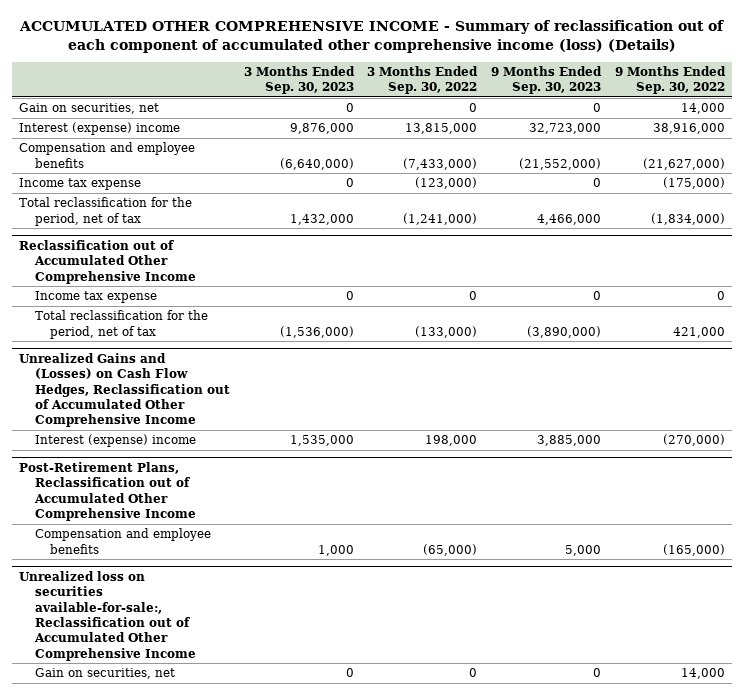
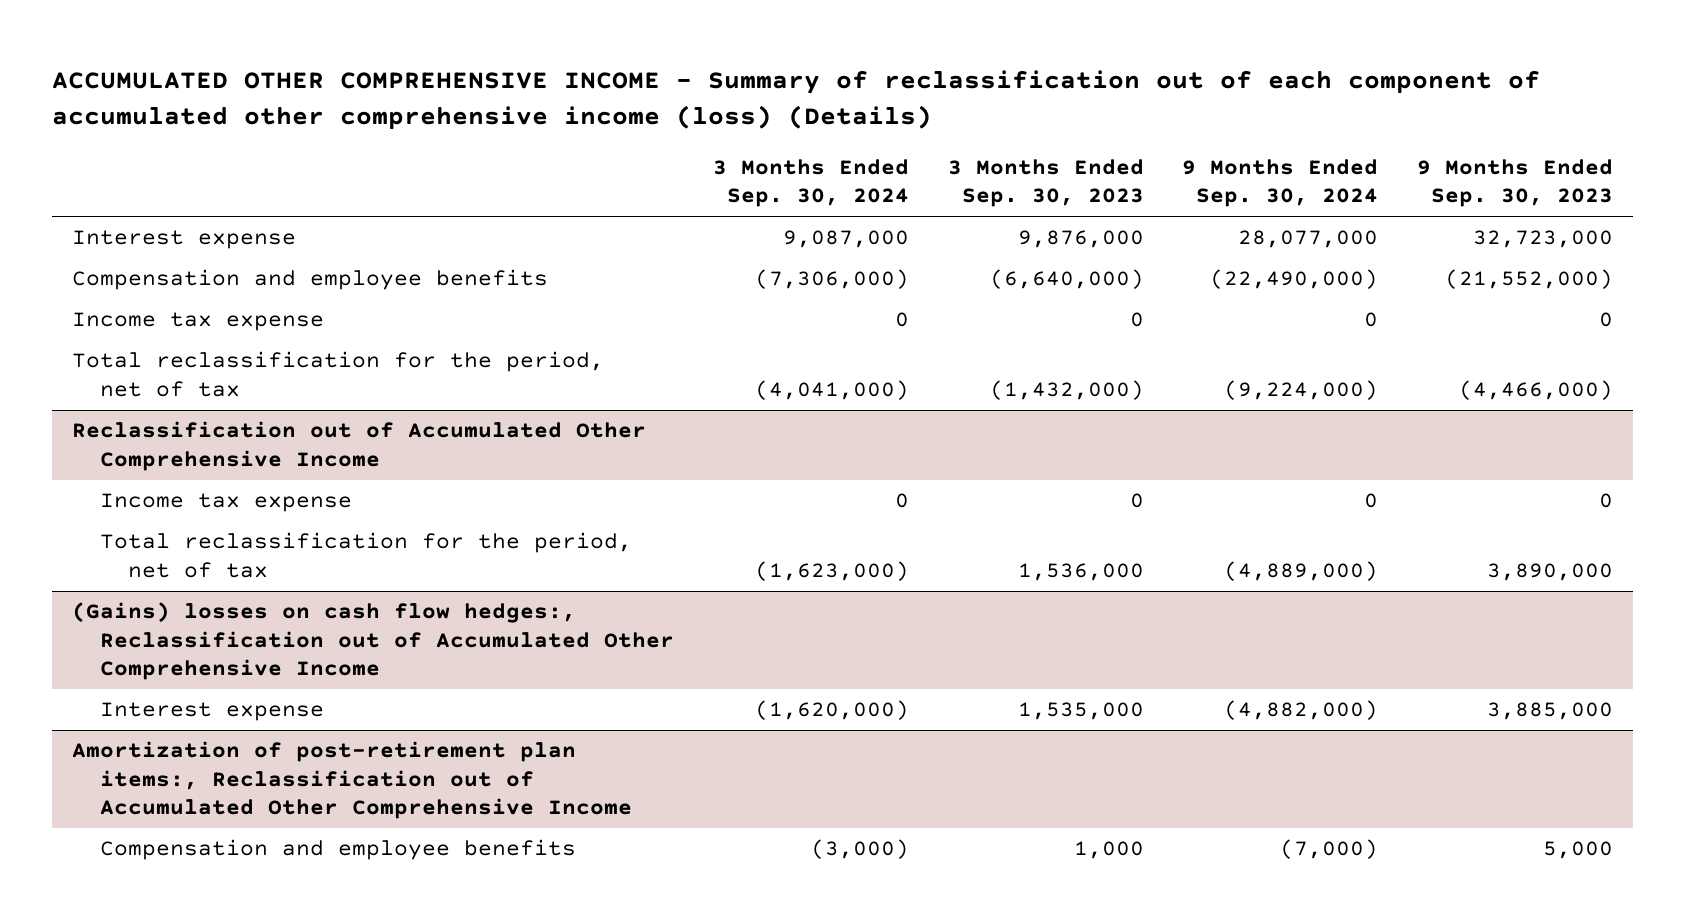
[367,66,479,95] 3 Months Ended Sep. 30, 2022 -> none
[615,66,727,95] 9 Months Ended Sep. 30, 2022 -> none
none -> [712,159,909,208] 3 Months Ended Sep. 30, 2024
none -> [1182,159,1379,208] 9 Months Ended Sep. 30, 2024
[19,103,160,115] Gain on securities, net -> none
[19,122,181,136] Interest (expense) income -> [71,230,296,250] Interest expense
[289,213,354,225] 1,432,000 -> [989,379,1144,400] (1,432,000)
[537,213,602,225] 4,466,000 -> [1459,379,1614,400] (4,466,000)
[279,325,354,338] (1,536,000) -> [1017,562,1144,581] 1,536,000
[527,325,602,338] (3,890,000) -> [1487,562,1614,581] 3,890,000
[19,353,230,428] Unrealized Gains and (Losses) on Cash Flow Hedges, Reclassification out of Accumulated Other Comprehensive Income -> [71,602,674,680] (Gains) losses on cash flow hedges:, Reclassification out of Accumulated Other Comprehensive Income
[34,434,196,448] Interest (expense) income -> [99,702,324,722] Interest expense
[19,462,196,522] Post-Retirement Plans, Reclassification out of Accumulated Other Comprehensive Income -> [71,741,632,819] Amortization of post-retirement plan items:, Reclassification out of Accumulated Other Comprehensive Income
[19,571,196,661] Unrealized loss on securities available-for-sale:, Reclassification out of Accumulated Other Comprehensive Income -> none
[34,668,175,680] Gain on securities, net -> none

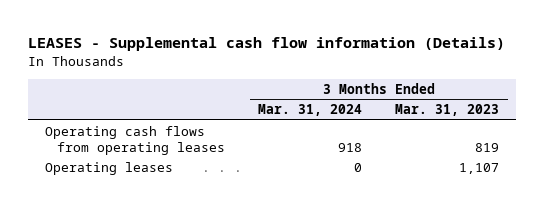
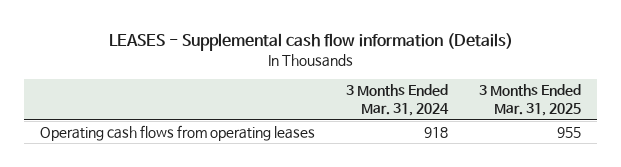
[395,104,500,117] Mar. 31, 2023 -> none
none -> [479,84,582,117] 3 Months Ended Mar. 31, 2025
[44,161,173,175] Operating leases -> none

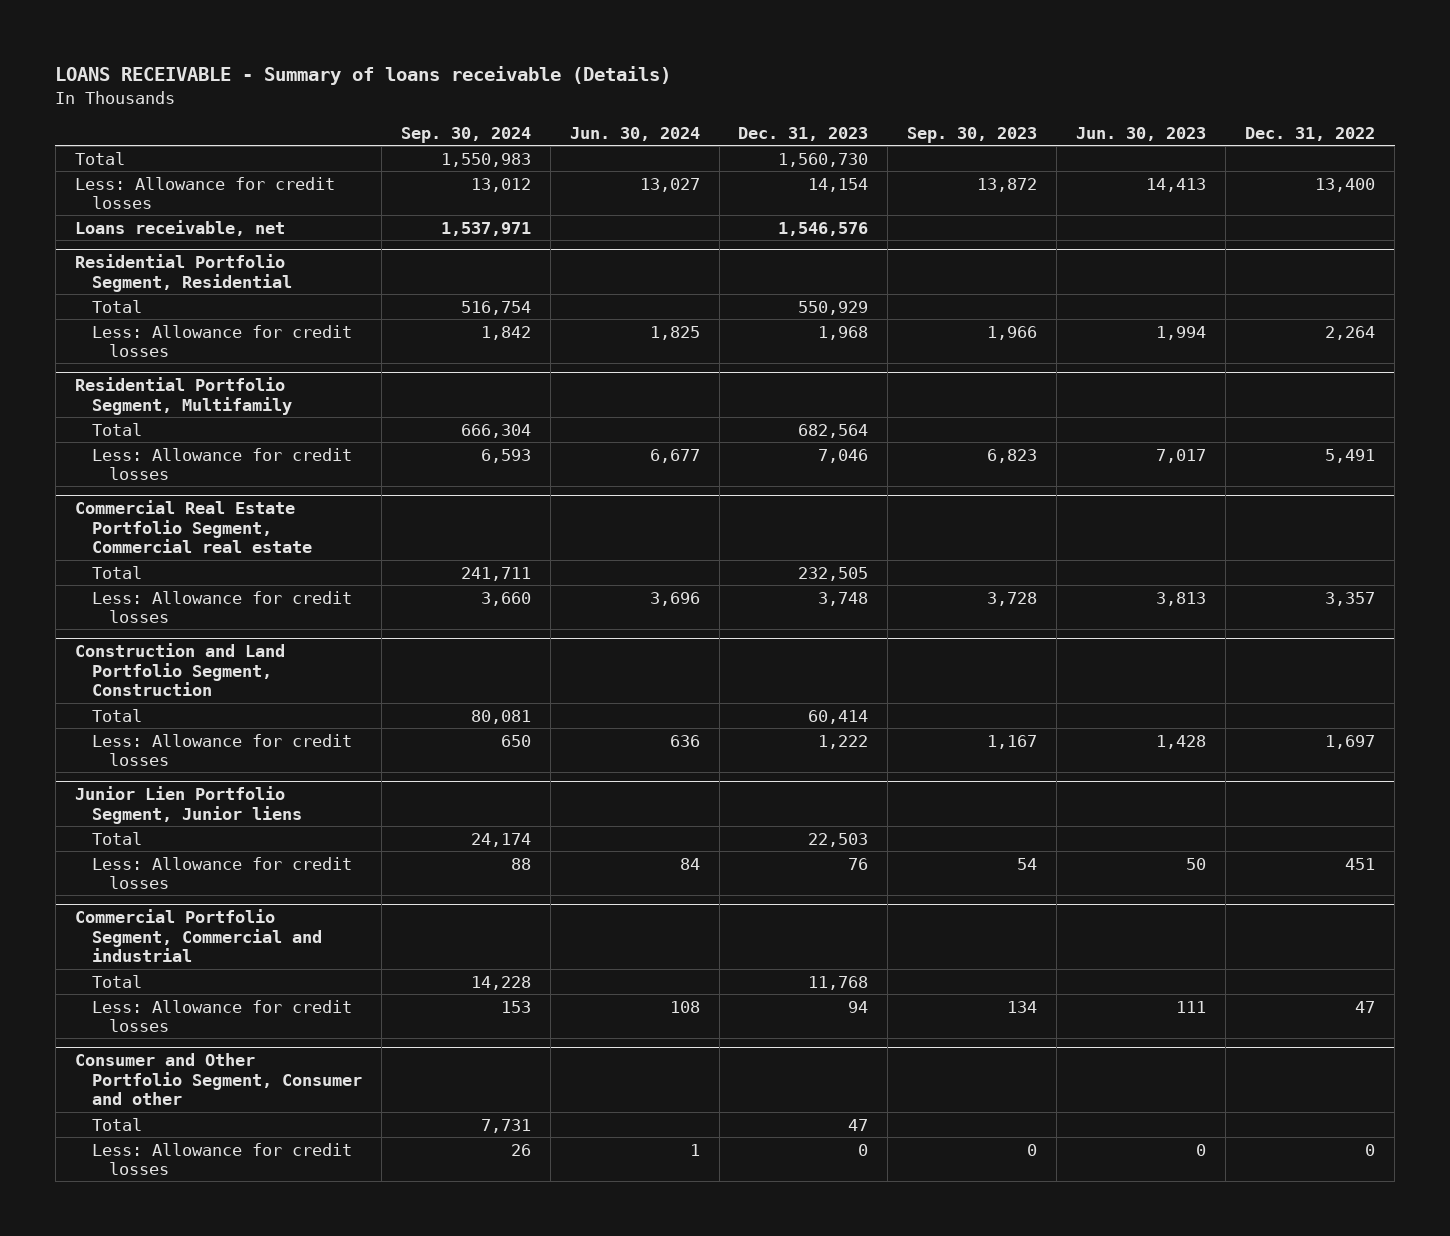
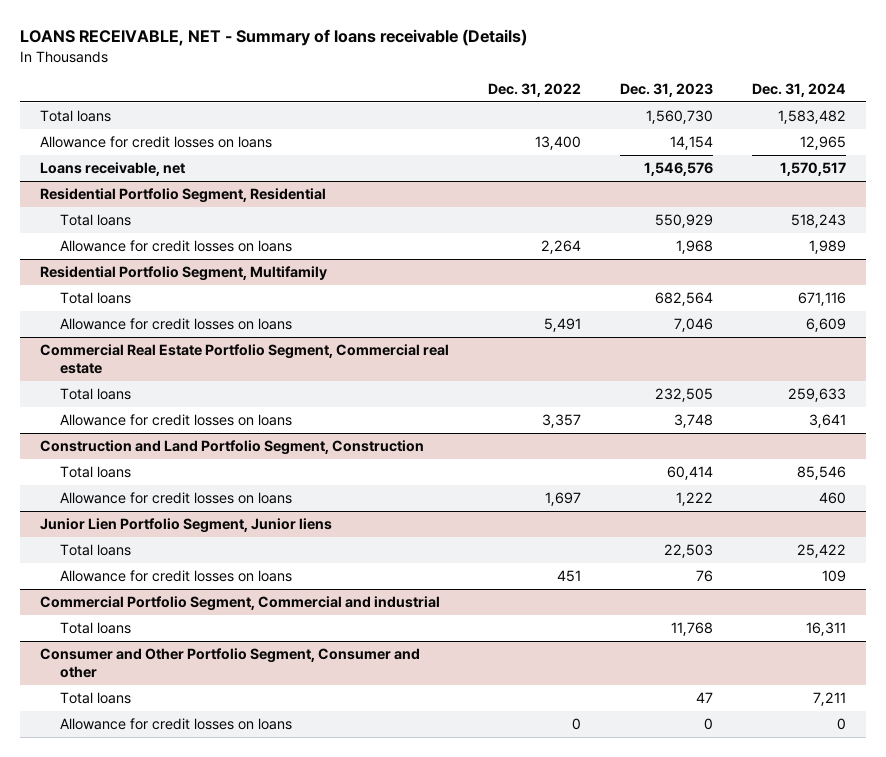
[55,66,672,86] LOANS RECEIVABLE - Summary of loans receivable (Details) -> [20,29,528,47] LOANS RECEIVABLE, NET - Summary of loans receivable (Details)
[400,126,531,143] Sep. 30, 2024 -> none
[569,126,700,141] Jun. 30, 2024 -> none
[907,126,1038,143] Sep. 30, 2023 -> none
[1076,126,1207,141] Jun. 30, 2023 -> none
none -> [752,82,847,97] Dec. 31, 2024
[74,151,125,165] Total -> [39,109,111,122] Total loans
[74,176,335,210] Less: Allowance for credit losses -> [39,135,272,148] Allowance for credit losses on loans
[91,299,142,313] Total -> [60,213,132,226] Total loans
[91,324,352,358] Less: Allowance for credit losses -> [60,239,293,252] Allowance for credit losses on loans
[91,422,142,436] Total -> [60,291,132,304] Total loans
[91,447,352,481] Less: Allowance for credit losses -> [60,317,293,330] Allowance for credit losses on loans
[91,565,142,579] Total -> [60,387,132,400] Total loans
[91,590,352,624] Less: Allowance for credit losses -> [60,413,293,426] Allowance for credit losses on loans
[91,708,142,722] Total -> [60,465,132,478] Total loans
[91,733,352,767] Less: Allowance for credit losses -> [60,491,293,504] Allowance for credit losses on loans
[91,831,142,845] Total -> [60,543,132,556] Total loans
[91,856,352,890] Less: Allowance for credit losses -> [60,569,293,582] Allowance for credit losses on loans
[91,999,352,1033] Less: Allowance for credit losses -> none
[91,974,142,988] Total -> [60,621,132,634] Total loans
[91,1117,142,1131] Total -> [60,691,132,704] Total loans
[91,1142,352,1176] Less: Allowance for credit losses -> [60,717,293,730] Allowance for credit losses on loans

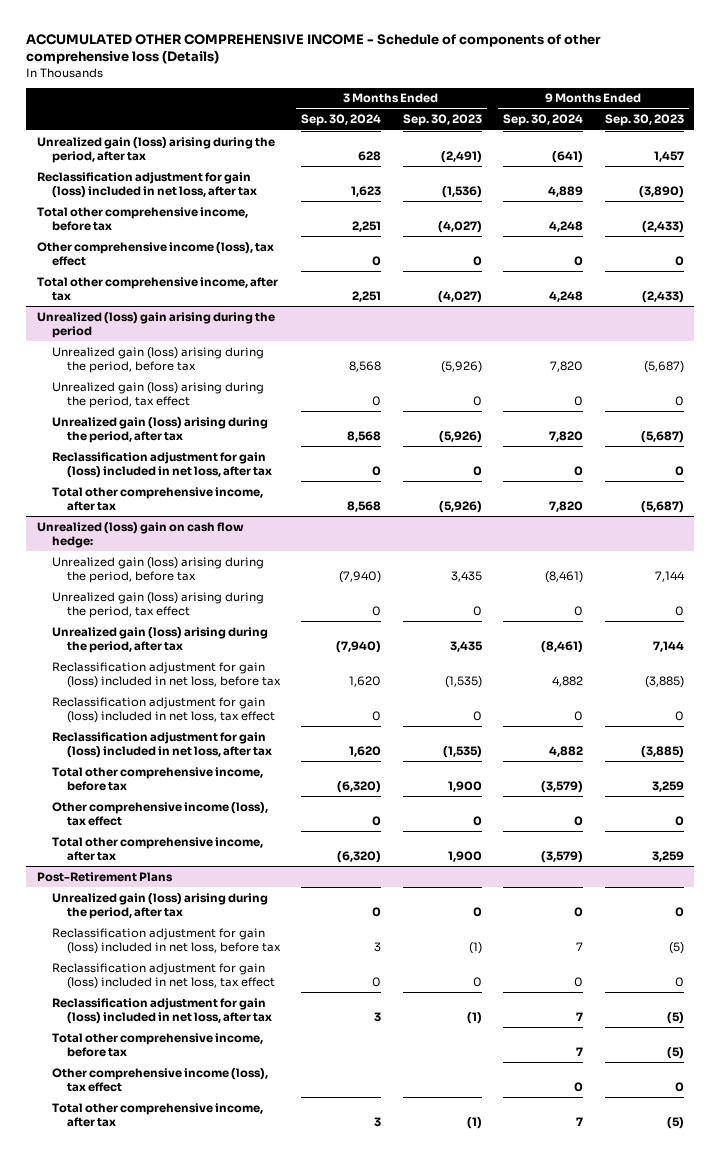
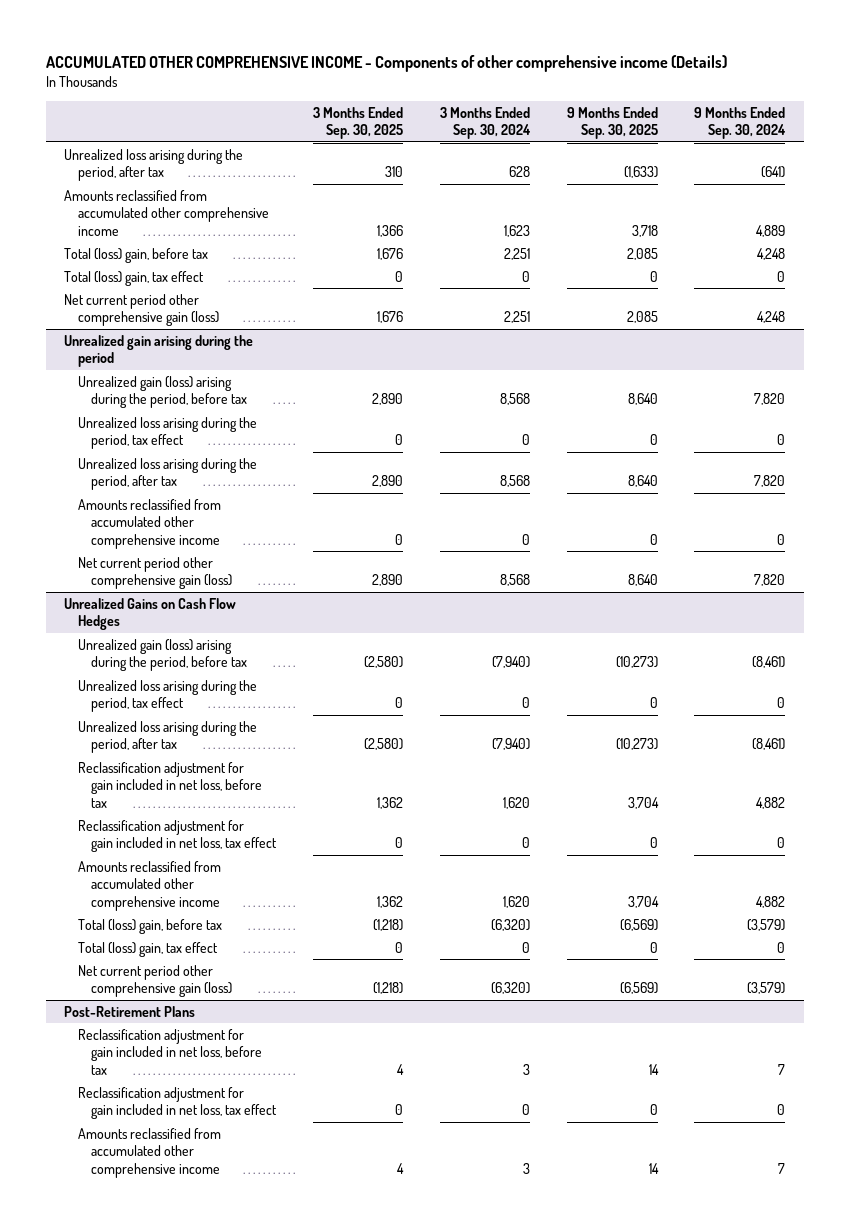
[25,33,601,65] ACCUMULATED OTHER COMPREHENSIVE INCOME - Schedule of components of other comprehensive loss (Details) -> [45,54,727,72] ACCUMULATED OTHER COMPREHENSIVE INCOME - Components of other comprehensive income (Details)
[402,114,482,127] Sep. 30, 2023 -> none
[604,114,684,127] Sep. 30, 2023 -> none
none -> [313,106,404,140] 3 Months Ended Sep. 30, 2025
none -> [566,106,658,140] 9 Months Ended Sep. 30, 2025
[36,136,275,164] Unrealized gain (loss) arising during the period, after tax -> [64,148,244,182] Unrealized loss arising during the period, after tax
[36,171,257,199] Reclassification adjustment for gain (loss) included in net loss, after tax -> [64,189,269,236] Amounts reclassified from accumulated other comprehensive income
[36,206,248,232] Total other comprehensive income, before tax -> [64,247,209,263] Total (loss) gain, before tax
[36,241,274,267] Other comprehensive income (loss), tax effect -> [64,270,205,286] Total (loss) gain, tax effect
[36,276,278,302] Total other comprehensive income, after tax -> [64,293,219,327] Net current period other comprehensive gain (loss)
[36,311,275,339] Unrealized (loss) gain arising during the period -> [64,334,254,368] Unrealized gain arising during the period
[51,381,264,409] Unrealized gain (loss) arising during the period, tax effect -> [77,416,257,450] Unrealized loss arising during the period, tax effect
[51,416,268,444] Unrealized gain (loss) arising during the period, after tax -> [77,457,257,491] Unrealized loss arising during the period, after tax
[51,451,272,479] Reclassification adjustment for gain (loss) included in net loss, after tax -> [77,498,221,549] Amounts reclassified from accumulated other comprehensive income
[51,486,263,512] Total other comprehensive income, after tax -> [77,556,233,590] Net current period other comprehensive gain (loss)
[36,521,244,549] Unrealized (loss) gain on cash flow hedge: -> [64,597,237,631] Unrealized Gains on Cash Flow Hedges
[51,591,264,619] Unrealized gain (loss) arising during the period, tax effect -> [77,679,257,713] Unrealized loss arising during the period, tax effect
[51,626,268,654] Unrealized gain (loss) arising during the period, after tax -> [77,720,257,754] Unrealized loss arising during the period, after tax
[51,661,281,689] Reclassification adjustment for gain (loss) included in net loss, before tax -> [77,761,263,808] Reclassification adjustment for gain included in net loss, before tax
[51,696,275,724] Reclassification adjustment for gain (loss) included in net loss, tax effect -> [77,819,278,853] Reclassification adjustment for gain included in net loss, tax effect
[51,731,272,759] Reclassification adjustment for gain (loss) included in net loss, after tax -> [77,860,221,911] Amounts reclassified from accumulated other comprehensive income
[51,766,263,792] Total other comprehensive income, before tax -> [77,918,222,934] Total (loss) gain, before tax
[51,801,268,827] Other comprehensive income (loss), tax effect -> [77,941,218,957] Total (loss) gain, tax effect
[51,836,263,862] Total other comprehensive income, after tax -> [77,964,233,998] Net current period other comprehensive gain (loss)
[51,892,268,920] Unrealized gain (loss) arising during the period, after tax -> none
[51,1032,263,1058] Total other comprehensive income, before tax -> none
[51,1067,268,1093] Other comprehensive income (loss), tax effect -> none
[51,1102,263,1128] Total other comprehensive income, after tax -> none
[51,927,281,955] Reclassification adjustment for gain (loss) included in net loss, before tax -> [77,1028,263,1075] Reclassification adjustment for gain included in net loss, before tax
[51,962,275,990] Reclassification adjustment for gain (loss) included in net loss, tax effect -> [77,1086,278,1120] Reclassification adjustment for gain included in net loss, tax effect
[51,997,272,1025] Reclassification adjustment for gain (loss) included in net loss, after tax -> [77,1127,221,1178] Amounts reclassified from accumulated other comprehensive income

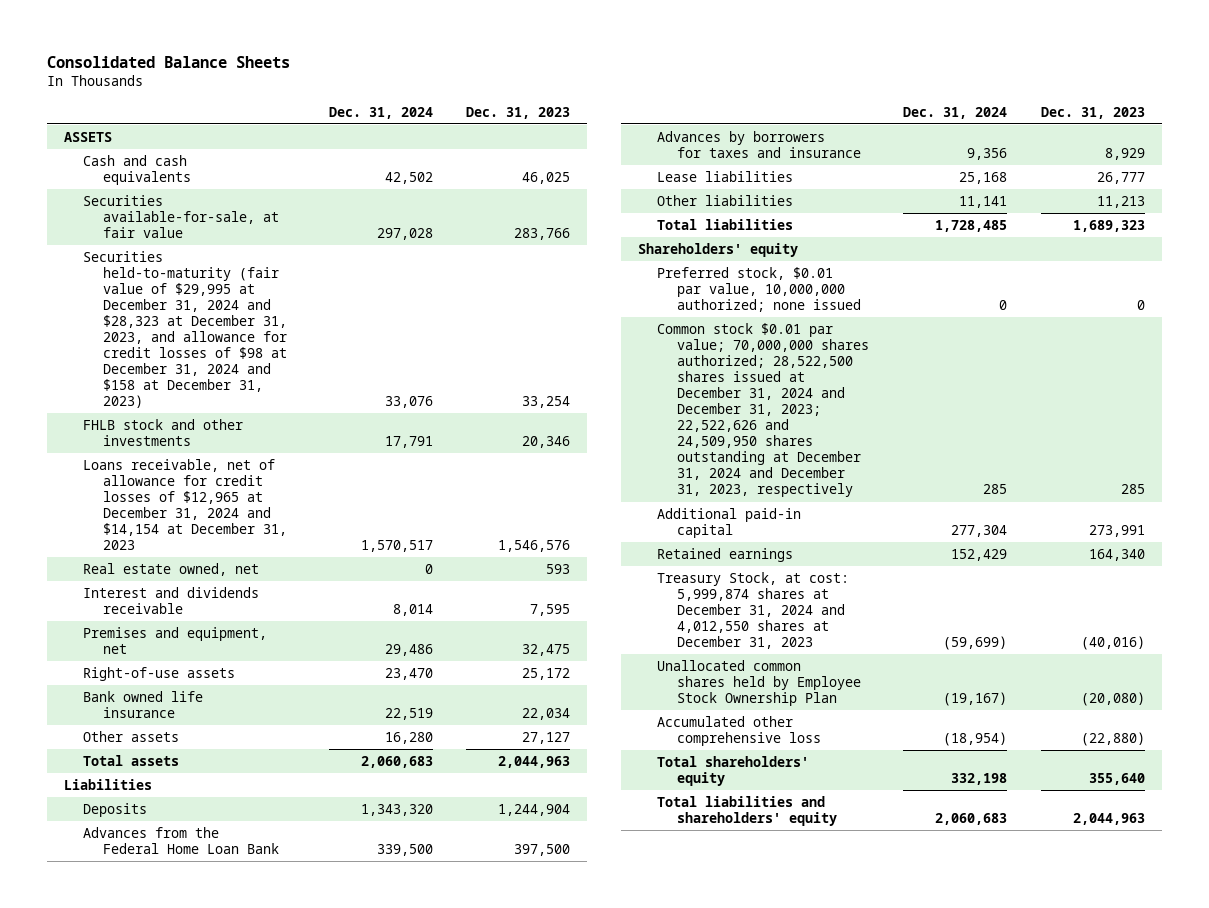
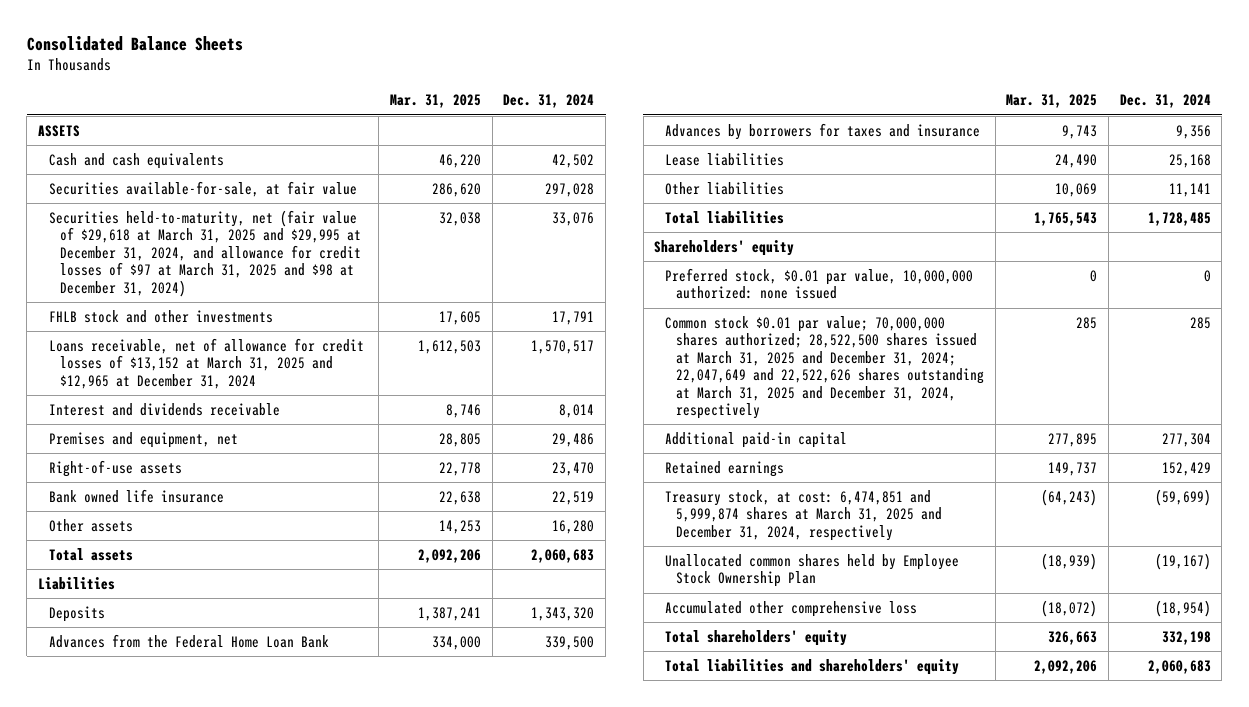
[466,106,571,119] Dec. 31, 2023 -> none
none -> [390,94,482,109] Mar. 31, 2025
[83,250,287,409] Securities held-to-maturity (fair value of $29,995 at December 31, 2024 and $28,323 at December 31, 2023, and allowance for credit losses of $98 at December 31, 2024 and $158 at December 31, 2023) -> [48,209,361,297] Securities held-to-maturity, net (fair value of $29,618 at March 31, 2025 and $29,995 at December 31, 2024, and allowance for credit losses of $97 at March 31, 2025 and $98 at December 31, 2024)
[83,562,260,576] Real estate owned, net -> none
[83,458,287,551] Loans receivable, net of allowance for credit losses of $12,965 at December 31, 2024 and $14,154 at December 31, 2023 -> [48,337,364,389] Loans receivable, net of allowance for credit losses of $13,152 at March 31, 2025 and $12,965 at December 31, 2024
[657,266,861,313] Preferred stock, $0.01 par value, 10,000,000 authorized; none issued -> [665,267,974,300] Preferred stock, $0.01 par value, 10,000,000 authorized: none issued
[657,322,869,498] Common stock $0.01 par value; 70,000,000 shares authorized; 28,522,500 shares issued at December 31, 2024 and December 31, 2023; 22,522,626 and 24,509,950 shares outstanding at December 31, 2024 and December 31, 2023, respectively -> [665,315,984,419] Common stock $0.01 par value; 70,000,000 shares authorized; 28,522,500 shares issued at March 31, 2025 and December 31, 2024; 22,047,649 and 22,522,626 shares outstanding at March 31, 2025 and December 31, 2024, respectively
[657,571,850,650] Treasury Stock, at cost: 5,999,874 shares at December 31, 2024 and 4,012,550 shares at December 31, 2023 -> [665,489,942,541] Treasury stock, at cost: 6,474,851 and 5,999,874 shares at March 31, 2025 and December 31, 2024, respectively

